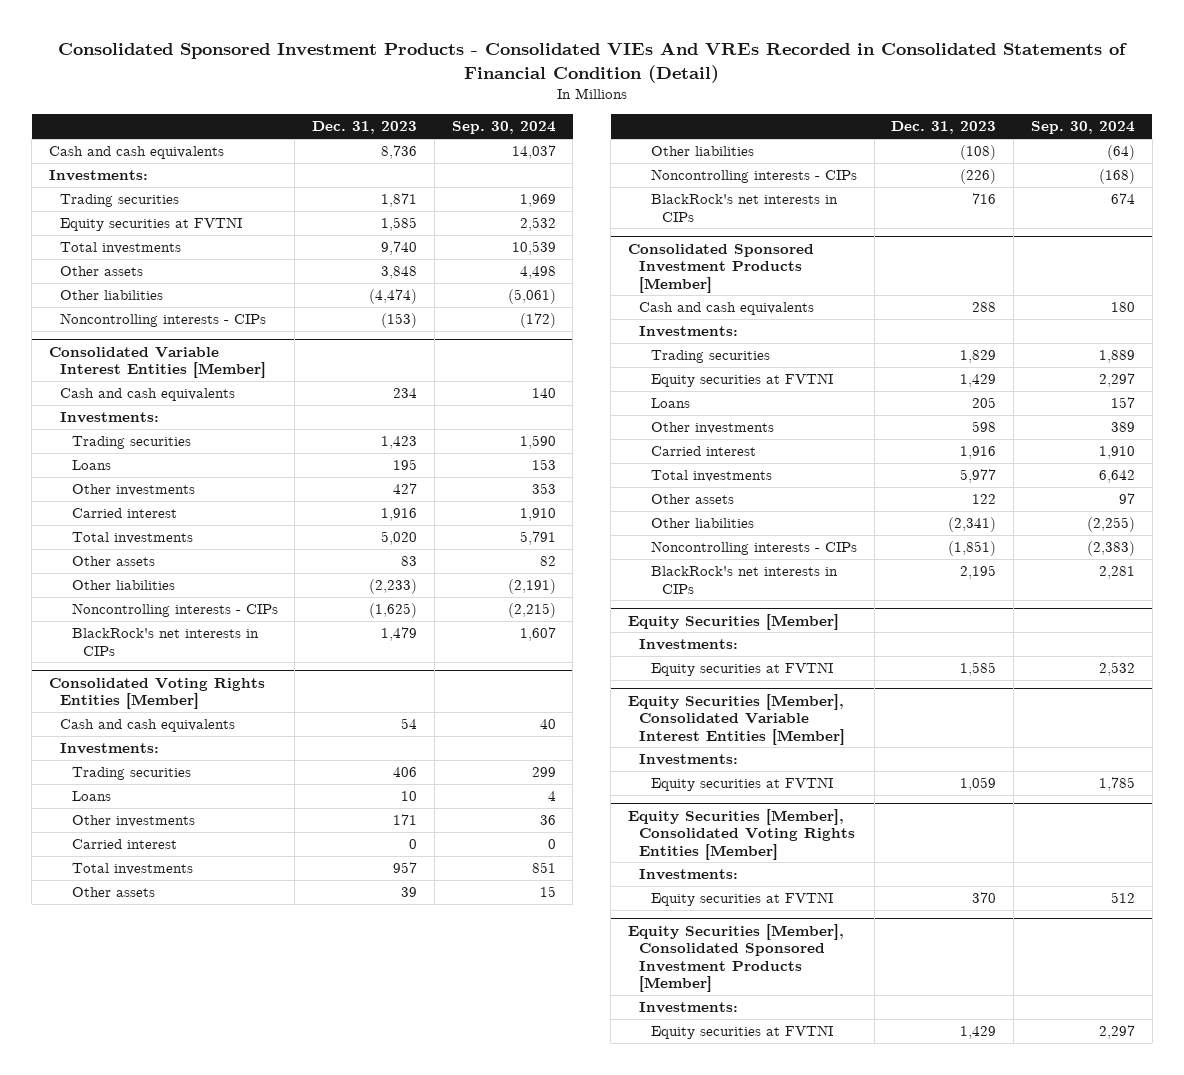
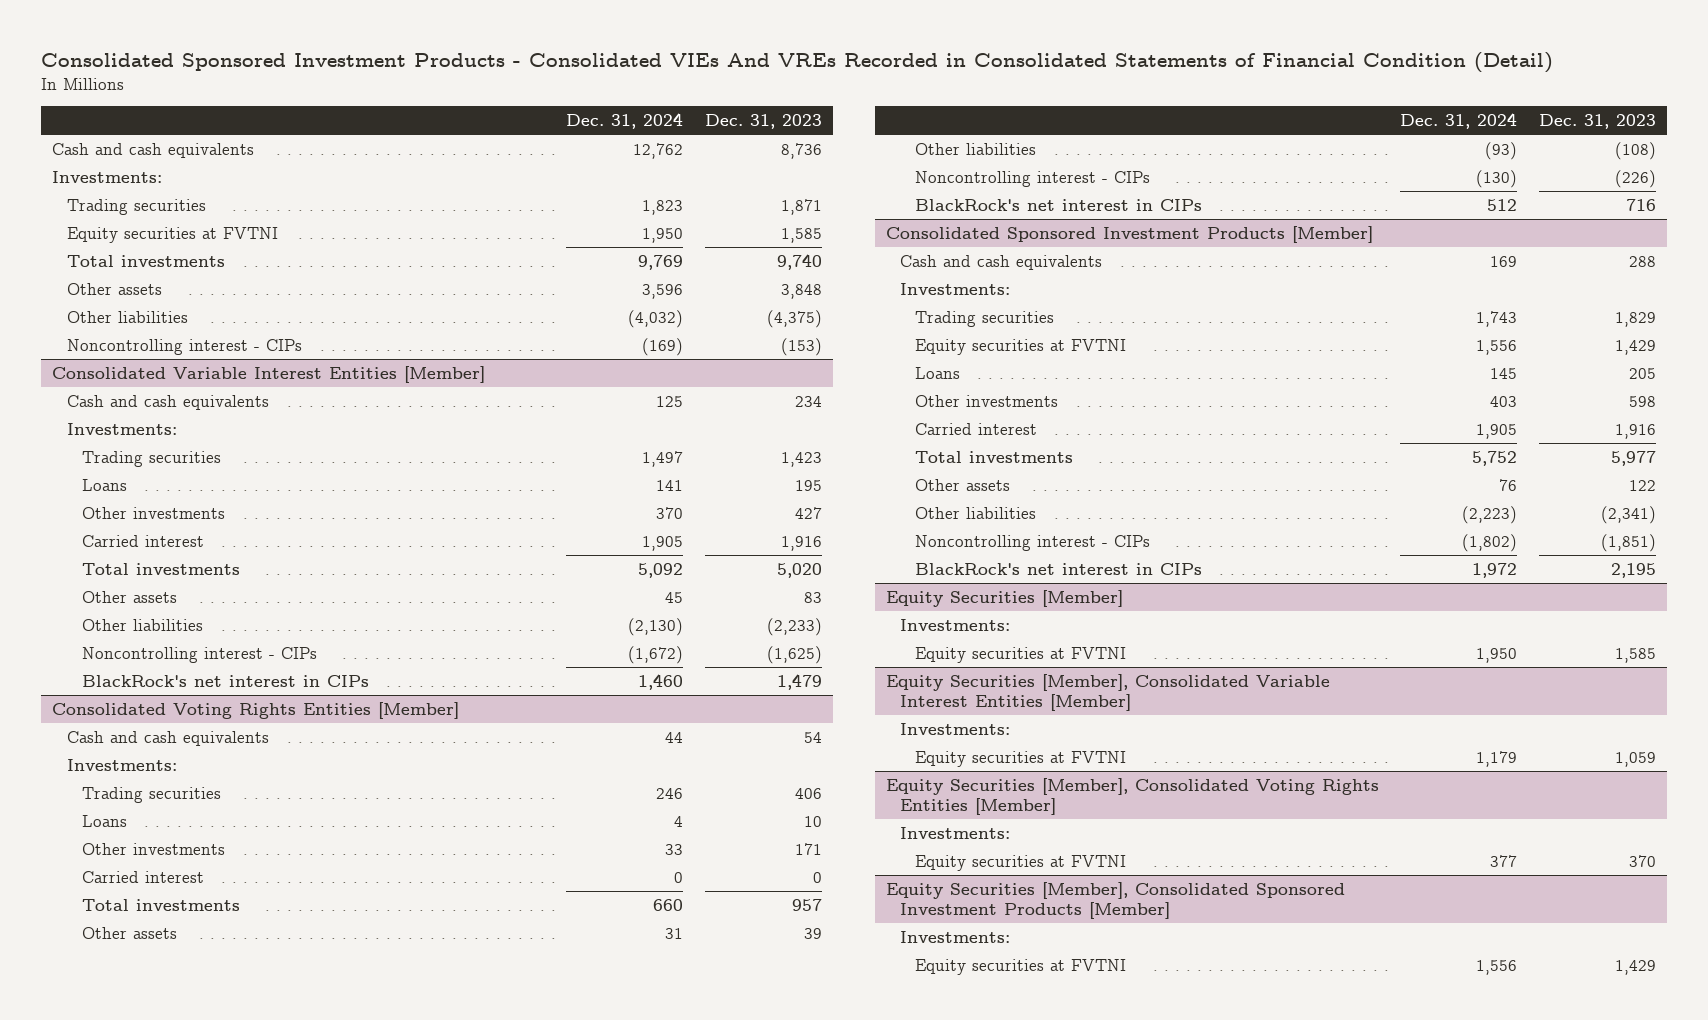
[451,121,556,135] Sep. 30, 2024 -> none
none -> [566,113,684,130] Dec. 31, 2024
[369,289,418,305] (4,474) -> [767,309,823,328] (4,375)
[60,313,267,328] Noncontrolling interests - CIPs -> [66,338,302,355] Noncontrolling interest - CIPs
[71,603,278,618] Noncontrolling interests - CIPs -> [81,646,317,663] Noncontrolling interest - CIPs
[71,628,259,656] BlackRock's net interests in CIPs -> [81,674,369,687] BlackRock's net interest in CIPs
[650,169,857,184] Noncontrolling interests - CIPs -> [915,170,1151,187] Noncontrolling interest - CIPs
[650,194,838,222] BlackRock's net interests in CIPs -> [915,198,1203,211] BlackRock's net interest in CIPs
[650,541,857,556] Noncontrolling interests - CIPs -> [915,534,1151,551] Noncontrolling interest - CIPs
[650,566,838,594] BlackRock's net interests in CIPs -> [915,562,1203,575] BlackRock's net interest in CIPs

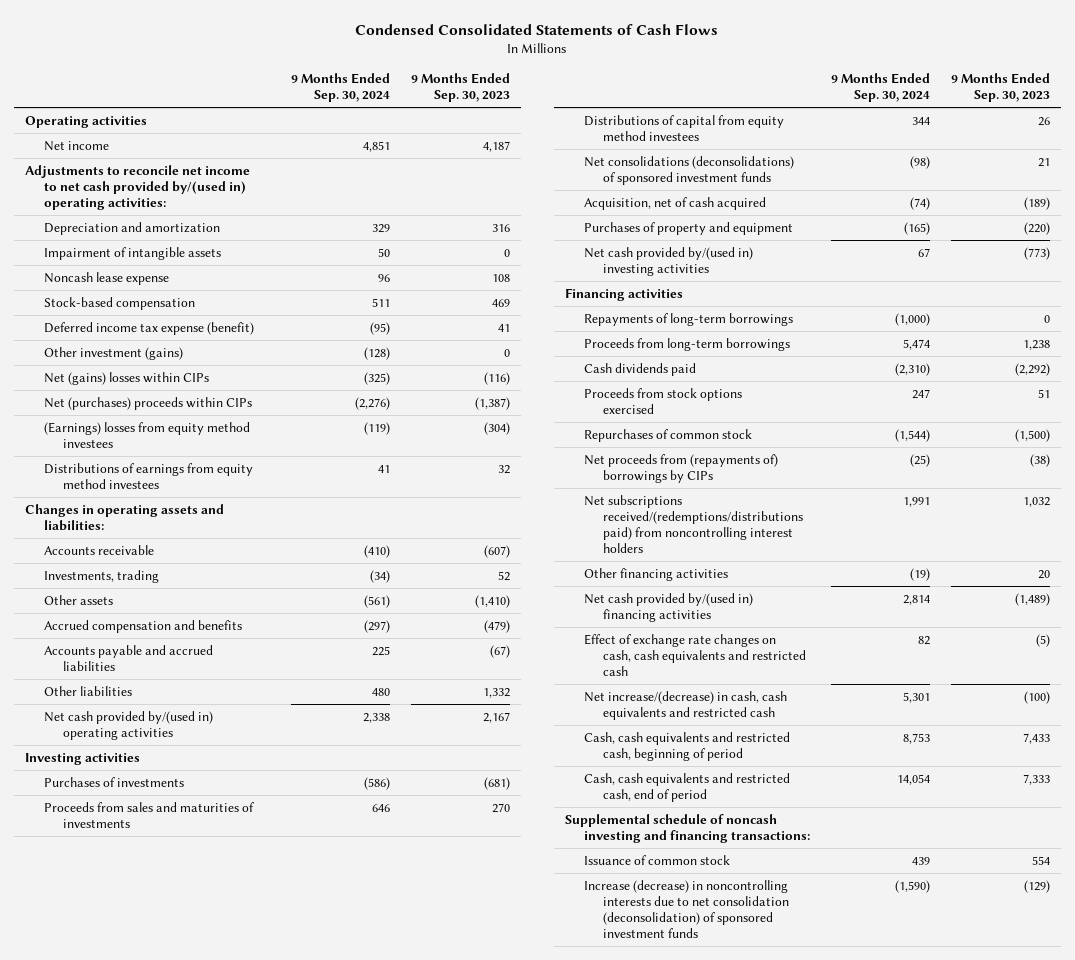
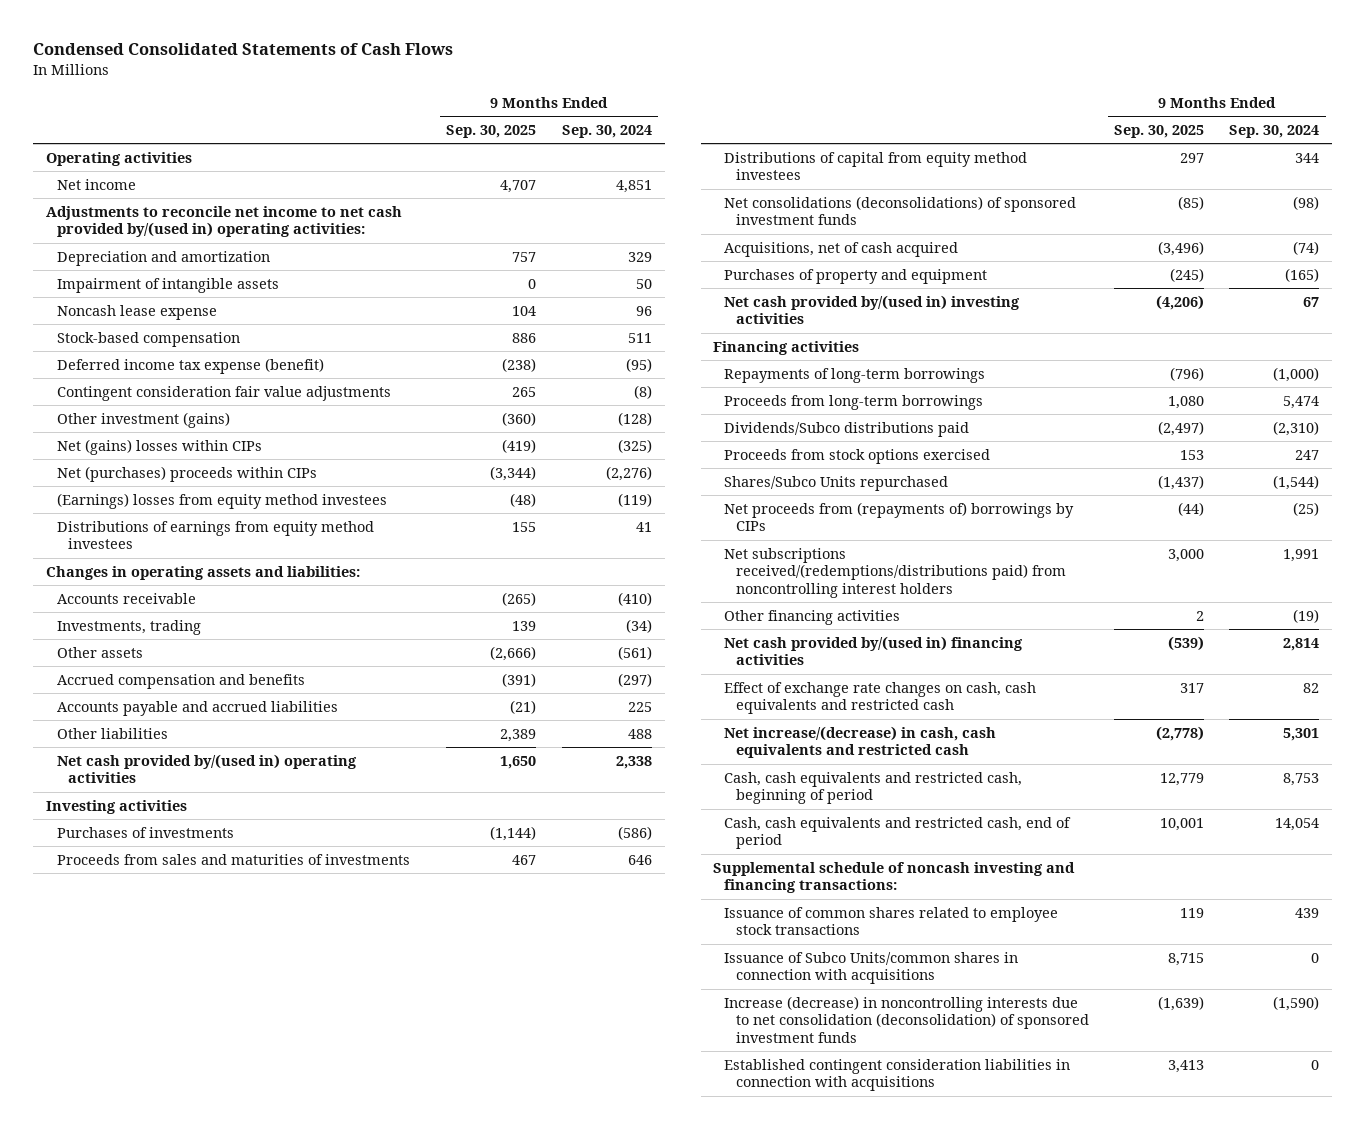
[411,73,511,103] 9 Months Ended Sep. 30, 2023 -> none
none -> [446,124,537,138] Sep. 30, 2025
none -> [56,385,391,401] Contingent consideration fair value adjustments
[371,687,390,696] 480 -> [627,728,652,739] 488
[583,196,766,210] Acquisition, net of cash acquired -> [724,241,959,257] Acquisitions, net of cash acquired
[583,362,696,376] Cash dividends paid -> [724,421,970,437] Dividends/Subco distributions paid
[583,428,752,442] Repurchases of common stock -> [724,475,949,491] Shares/Subco Units repurchased
[583,854,730,865] Issuance of common stock -> [724,906,1059,936] Issuance of common shares related to employee stock transactions
none -> [724,951,1019,985] Issuance of Subco Units/common shares in connection with acquisitions
none -> [724,1058,1071,1092] Established contingent consideration liabilities in connection with acquisitions

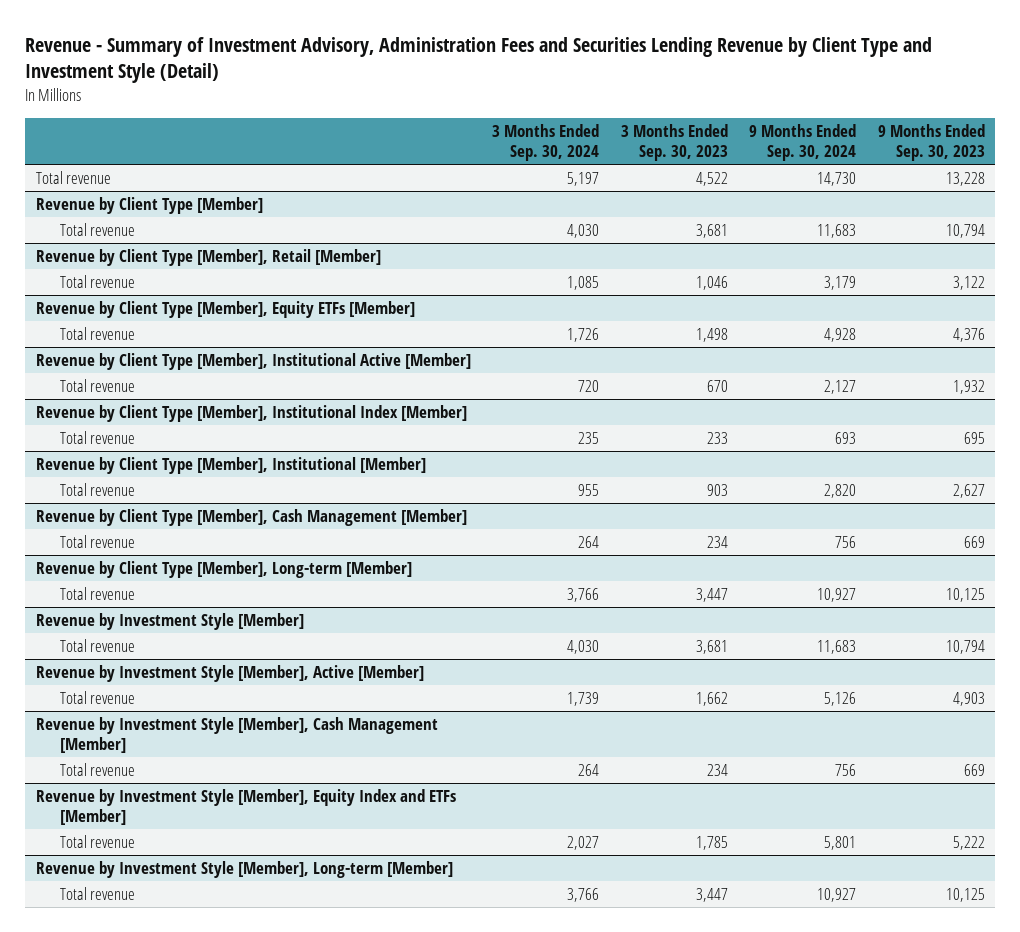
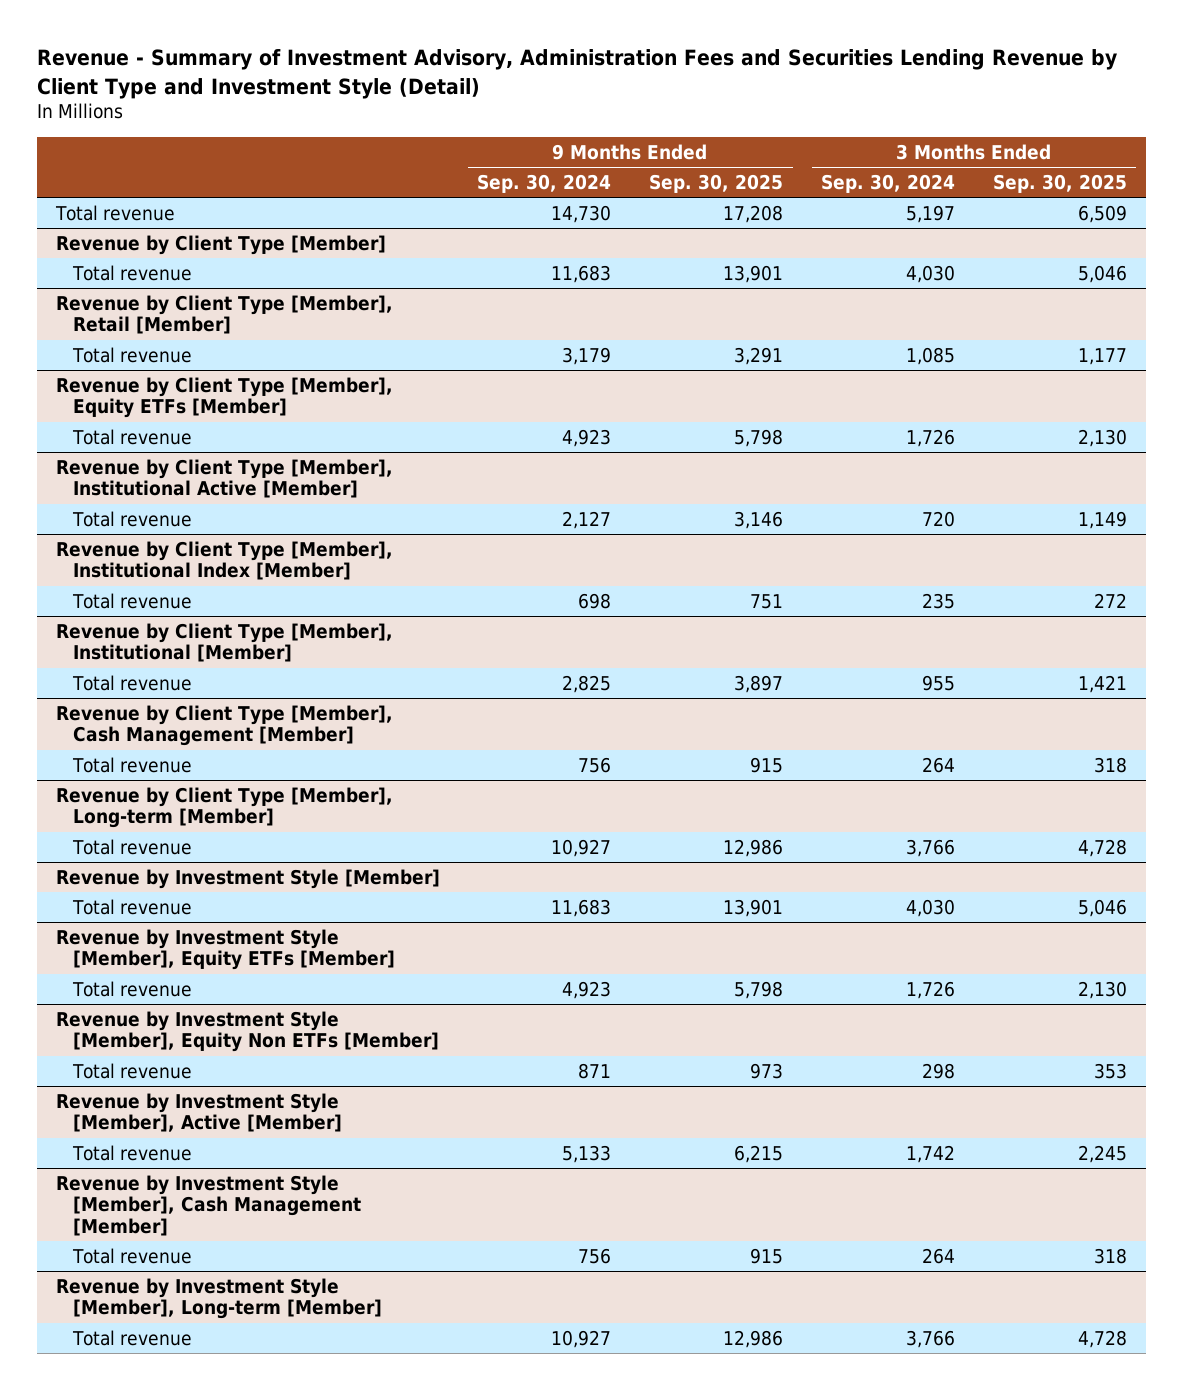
[620,124,728,162] 3 Months Ended Sep. 30, 2023 -> none
[877,124,985,162] 9 Months Ended Sep. 30, 2023 -> none
none -> [649,173,784,193] Sep. 30, 2025
none -> [992,173,1127,193] Sep. 30, 2025
[824,327,857,342] 4,928 -> [562,428,612,447] 4,923
[835,431,857,444] 693 -> [578,592,612,609] 698
[824,483,857,498] 2,820 -> [562,674,612,693] 2,825
none -> [55,928,396,971] Revenue by Investment Style [Member], Equity ETFs [Member]
none -> [72,980,193,997] Total revenue
none -> [55,1010,440,1053] Revenue by Investment Style [Member], Equity Non ETFs [Member]
none -> [72,1062,193,1079] Total revenue
[567,691,600,706] 1,739 -> [906,1144,956,1163] 1,742
[824,691,857,706] 5,126 -> [562,1144,612,1163] 5,133
[35,788,456,825] Revenue by Investment Style [Member], Equity Index and ETFs [Member] -> none
[60,834,136,848] Total revenue -> none

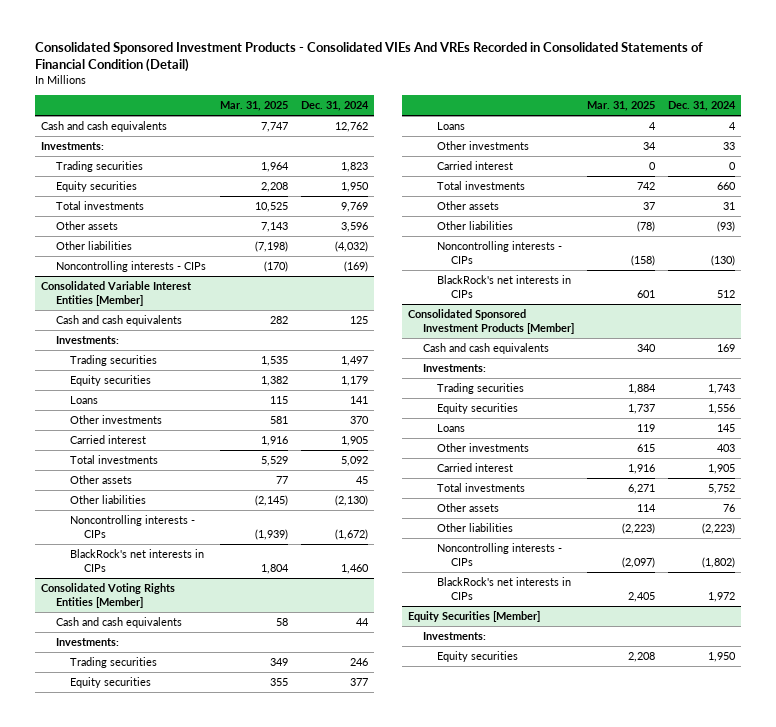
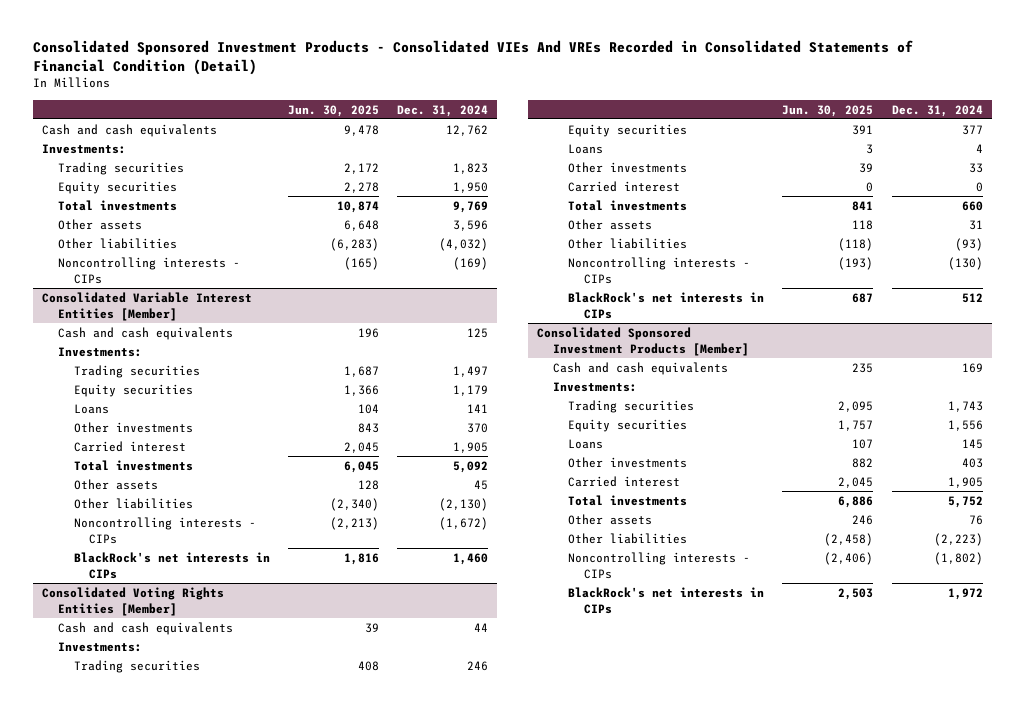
[219,101,288,112] Mar. 31, 2025 -> none
none -> [287,104,379,117] Jun. 30, 2025
[408,610,541,622] Equity Securities [Member] -> none
[422,631,486,640] Investments: -> none
[437,650,519,662] Equity securities -> none

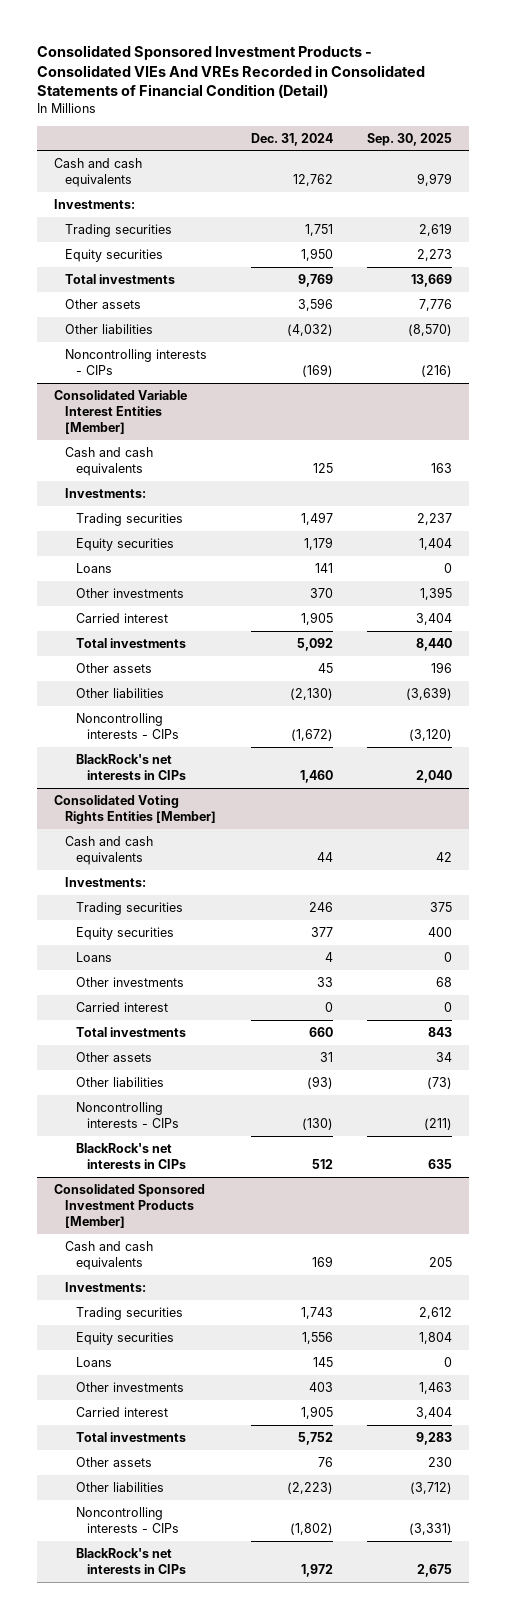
[287,104,379,117] Jun. 30, 2025 -> none
none -> [366,132,452,146] Sep. 30, 2025
[453,162,489,174] 1,823 -> [304,223,333,236] 1,751

